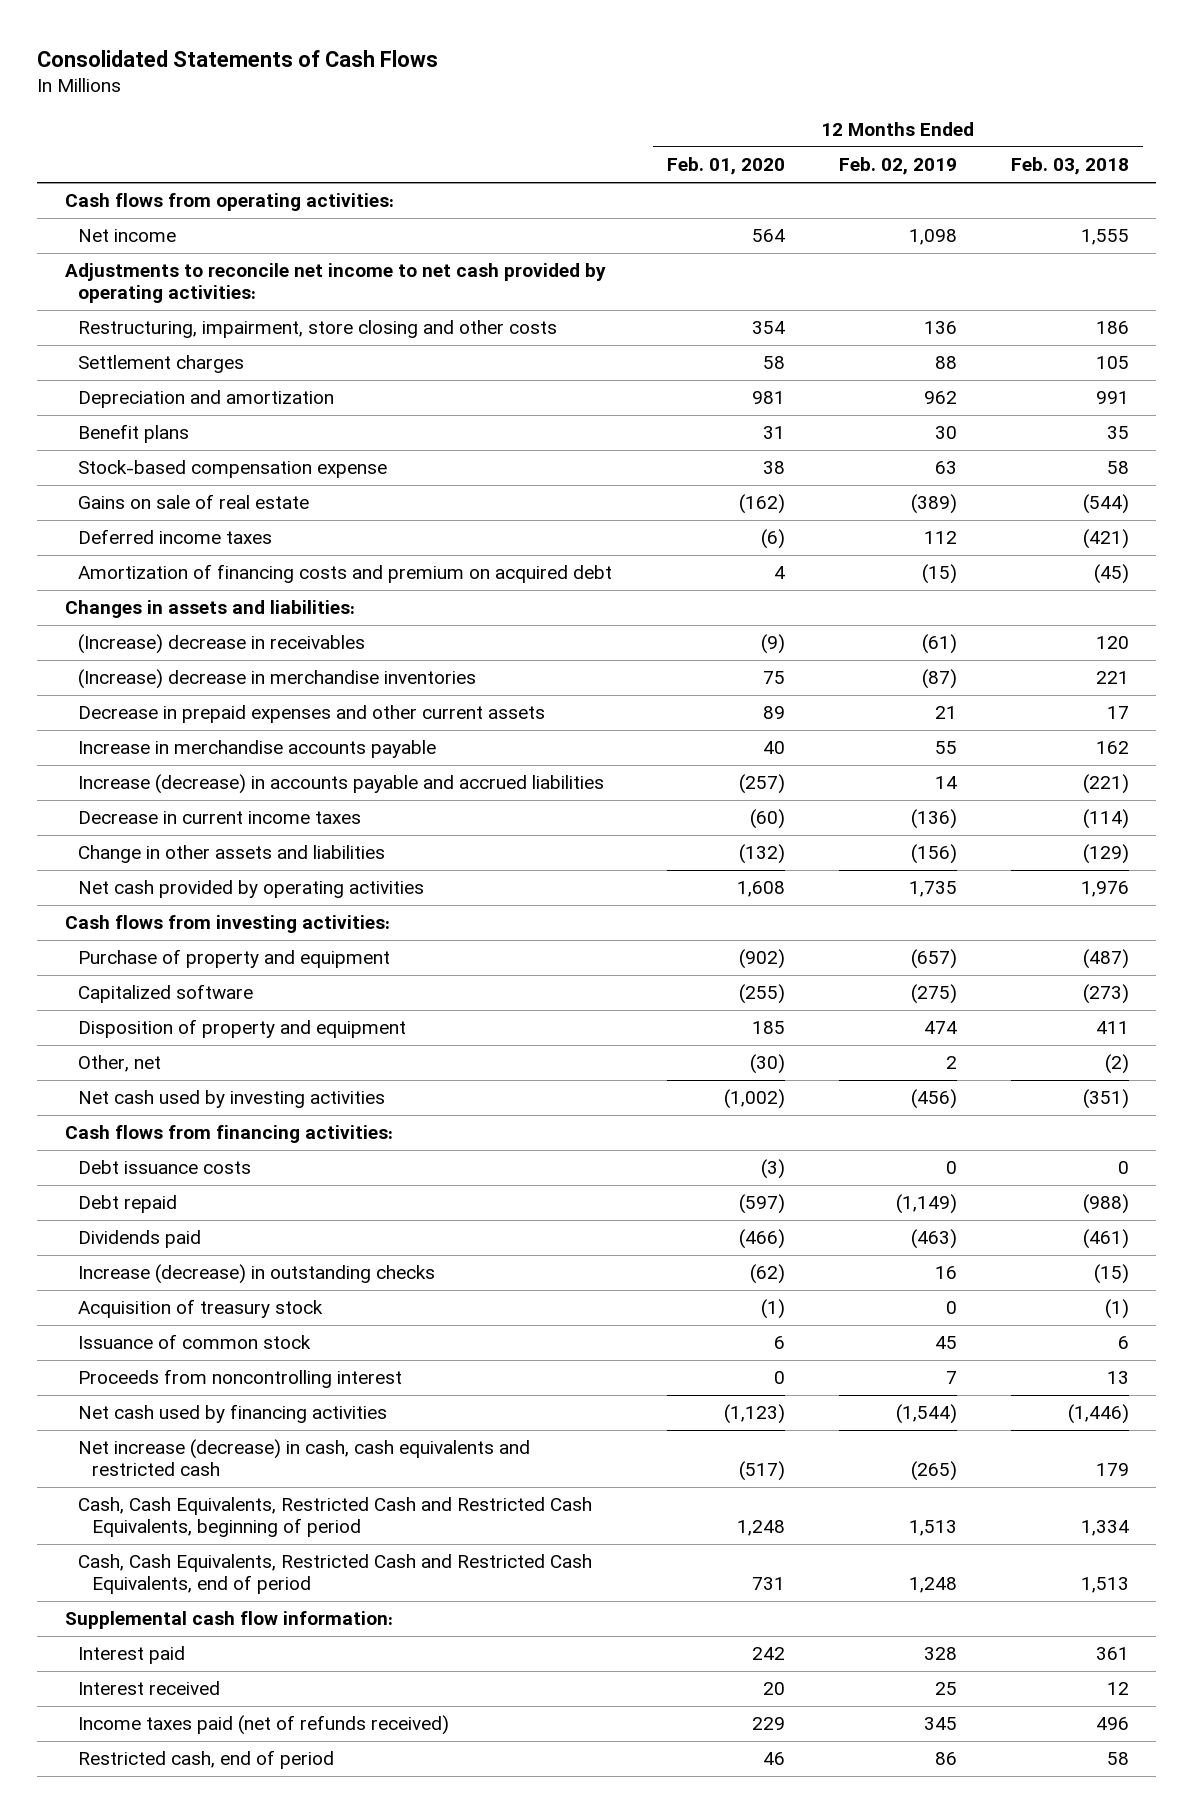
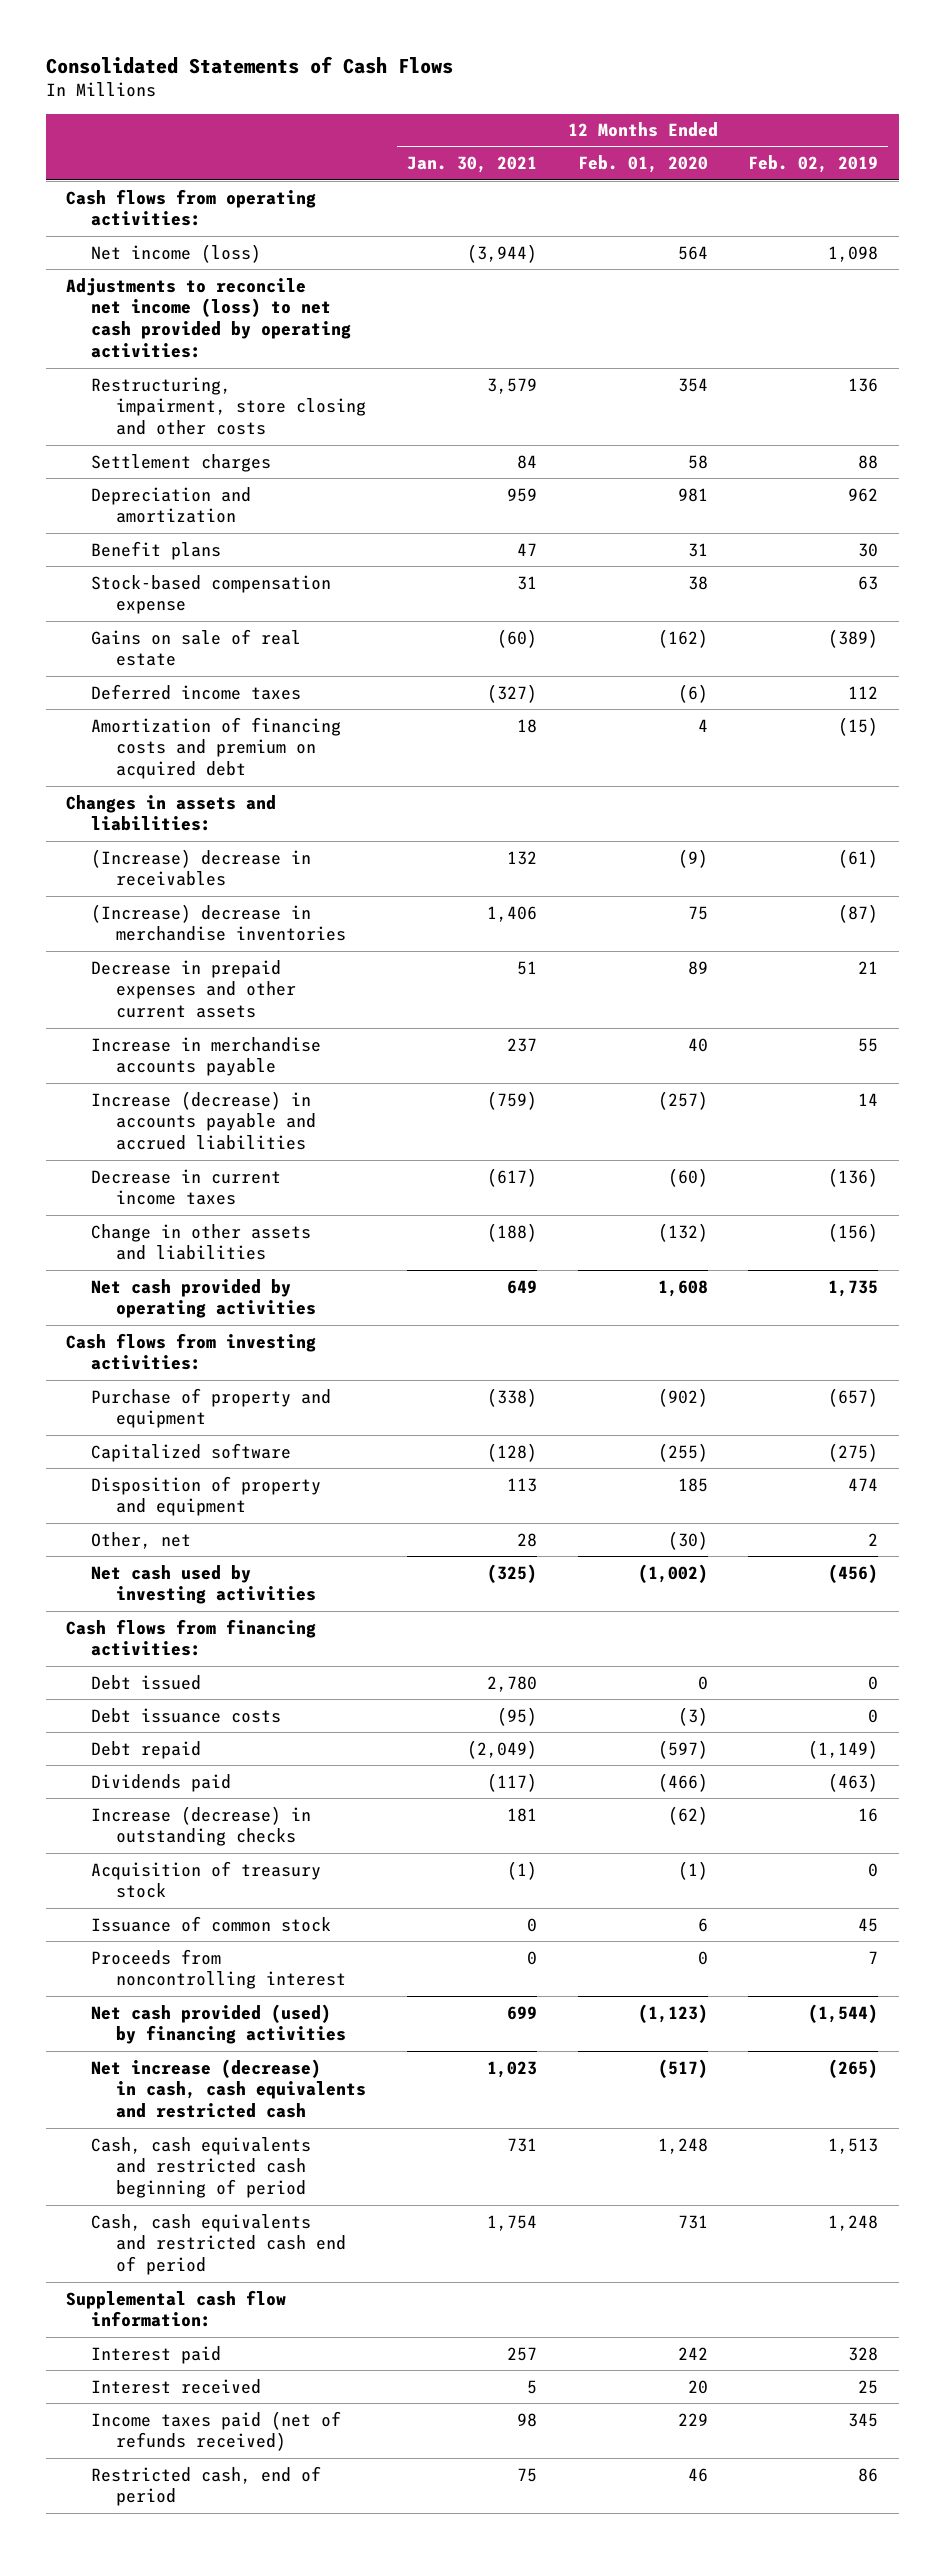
[1011,157,1130,176] Feb. 03, 2018 -> none
none -> [406,156,537,174] Jan. 30, 2021
[78,229,177,243] Net income -> [91,243,262,263] Net income (loss)
[64,263,606,304] Adjustments to reconcile net income to net cash provided by operating activities: -> [66,277,352,359] Adjustments to reconcile net income (loss) to net cash provided by operating activities:
none -> [91,1674,202,1690] Debt issued
[78,1404,388,1424] Net cash used by financing activities -> [91,2003,347,2045] Net cash provided (used) by financing activities
[78,1497,593,1538] Cash, Cash Equivalents, Restricted Cash and Restricted Cash Equivalents, beginning of period -> [91,2136,312,2199] Cash, cash equivalents and restricted cash beginning of period
[78,1554,593,1595] Cash, Cash Equivalents, Restricted Cash and Restricted Cash Equivalents, end of period -> [91,2213,347,2276] Cash, cash equivalents and restricted cash end of period

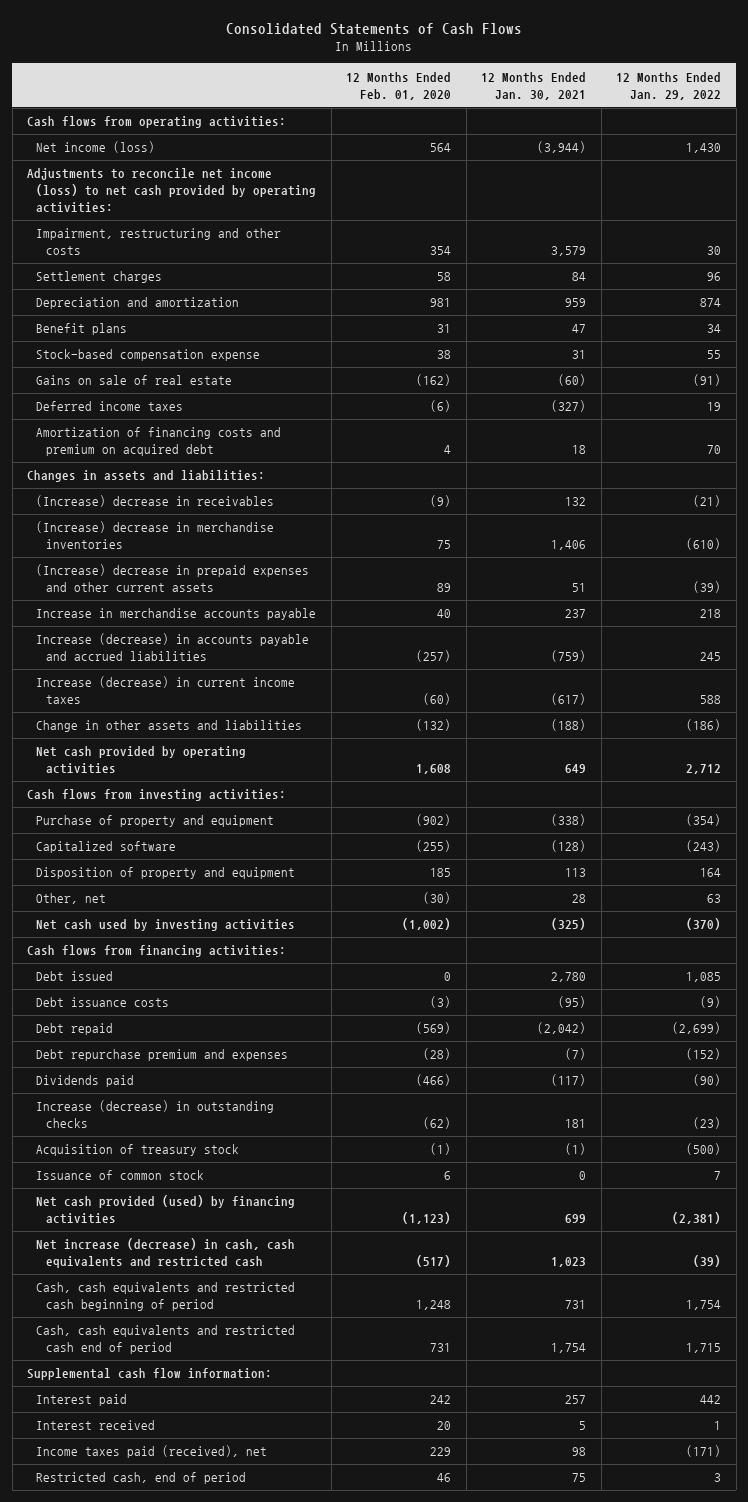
[748,155,879,174] Feb. 02, 2019 -> none
none -> [616,71,722,100] 12 Months Ended Jan. 29, 2022
[91,376,367,436] Restructuring, impairment, store closing and other costs -> [36,228,282,256] Impairment, restructuring and other costs
[91,959,297,1019] Decrease in prepaid expenses and other current assets -> [36,564,310,593] (Increase) decrease in prepaid expenses and other current assets
[91,1168,282,1206] Decrease in current income taxes -> [36,676,296,705] Increase (decrease) in current income taxes
[466,1739,537,1759] (2,049) -> [537,1022,587,1035] (2,042)
[657,1739,708,1759] (597) -> [416,1022,452,1035] (569)
none -> [36,1049,289,1062] Debt repurchase premium and expenses
[91,1948,347,1990] Proceeds from noncontrolling interest -> none
[91,2410,342,2452] Income taxes paid (net of refunds received) -> [36,1445,268,1459] Income taxes paid (received), net

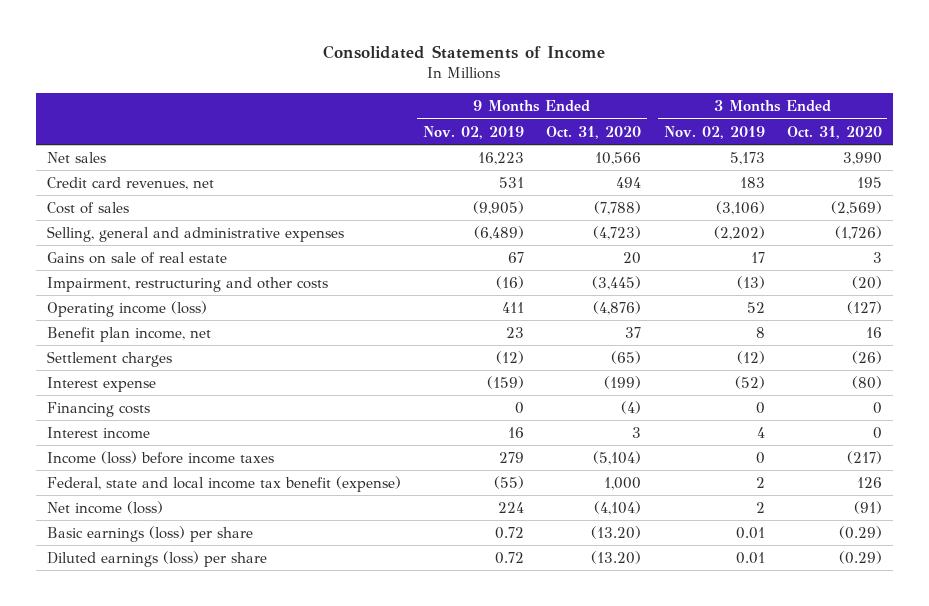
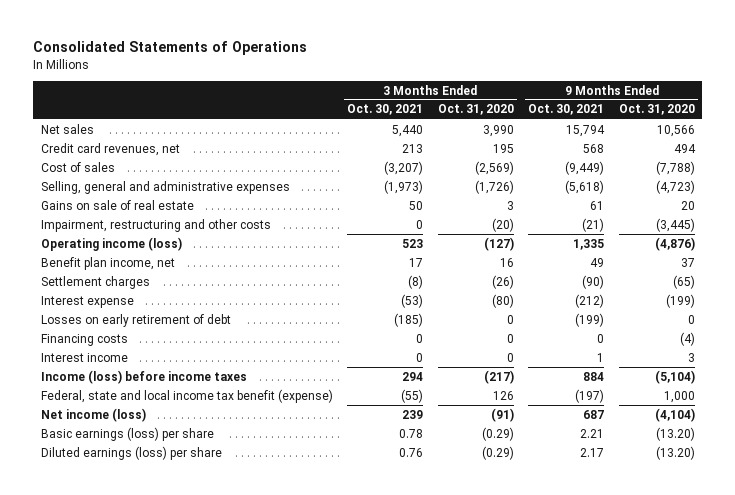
[323,45,606,60] Consolidated Statements of Income -> [33,41,308,56] Consolidated Statements of Operations
[422,125,524,139] Nov. 02, 2019 -> none
[663,125,765,139] Nov. 02, 2019 -> none
none -> [347,104,424,116] Oct. 30, 2021
none -> [528,104,605,116] Oct. 30, 2021
none -> [40,313,231,327] Losses on early retirement of debt

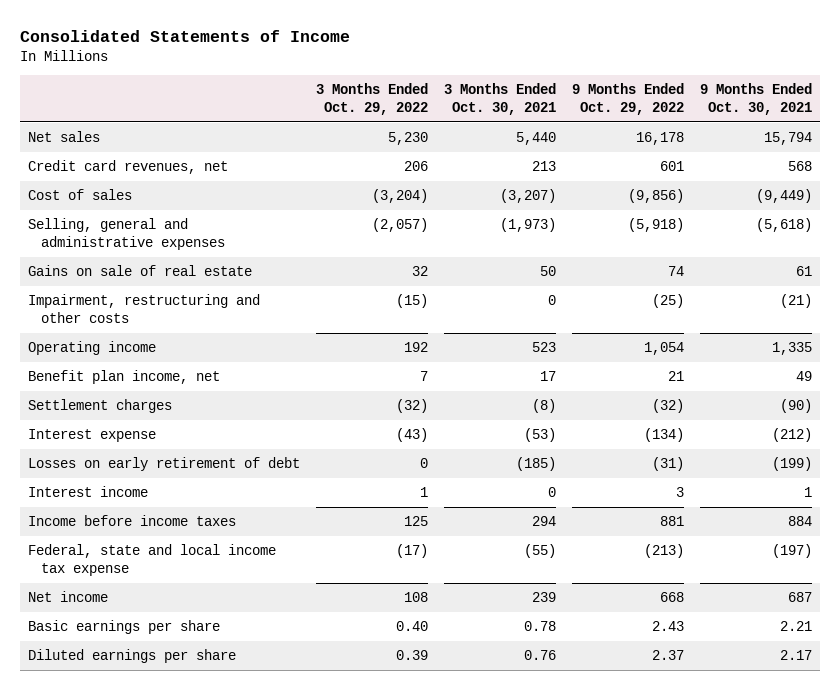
[33,41,308,56] Consolidated Statements of Operations -> [19,29,350,42] Consolidated Statements of Income
[437,104,514,116] Oct. 31, 2020 -> none
[618,104,695,116] Oct. 31, 2020 -> none
none -> [315,83,428,116] 3 Months Ended Oct. 29, 2022
none -> [571,83,684,116] 9 Months Ended Oct. 29, 2022
[40,236,182,251] Operating income (loss) -> [27,341,156,356] Operating income
[40,333,128,346] Financing costs -> none
[40,369,247,384] Income (loss) before income taxes -> [27,515,236,527] Income before income taxes
[40,388,333,403] Federal, state and local income tax benefit (expense) -> [27,544,276,576] Federal, state and local income tax expense
[40,407,146,422] Net income (loss) -> [27,591,108,603] Net income
[40,426,214,441] Basic earnings (loss) per share -> [27,620,220,635] Basic earnings per share
[40,445,222,460] Diluted earnings (loss) per share -> [27,649,236,664] Diluted earnings per share

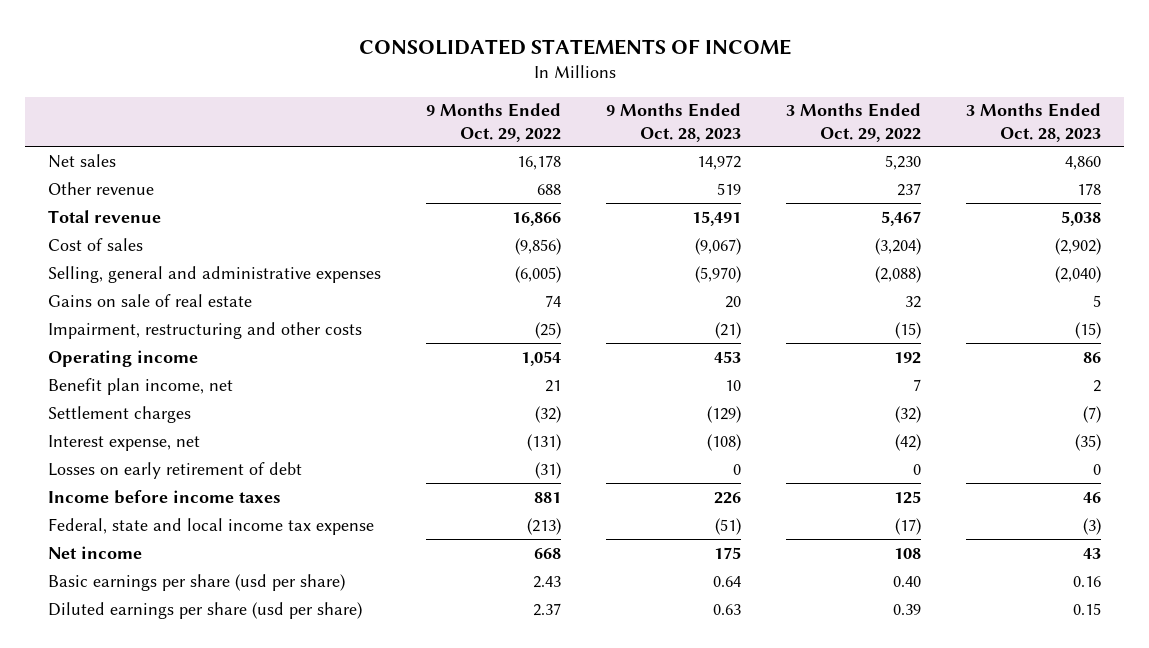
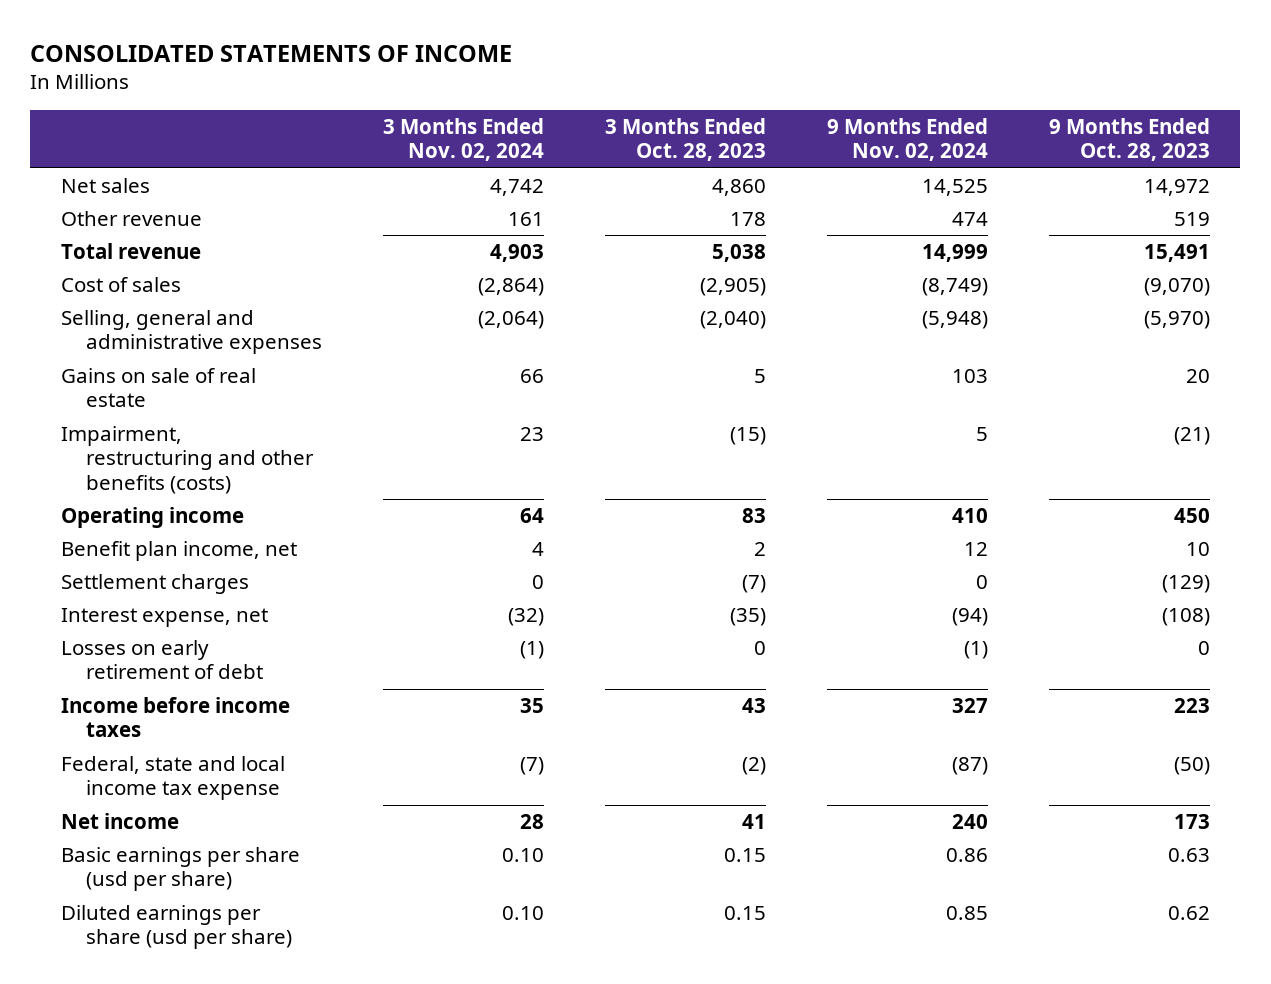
[426,103,562,142] 9 Months Ended Oct. 29, 2022 -> none
[786,103,922,142] 3 Months Ended Oct. 29, 2022 -> none
none -> [383,117,545,162] 3 Months Ended Nov. 02, 2024
none -> [827,117,989,162] 9 Months Ended Nov. 02, 2024
[695,237,742,255] (9,067) -> [1143,277,1210,296] (9,070)
[1055,237,1102,255] (2,902) -> [700,277,767,296] (2,905)
[48,321,363,339] Impairment, restructuring and other costs -> [60,425,315,494] Impairment, restructuring and other benefits (costs)
[714,350,742,363] 453 -> [1173,507,1210,523] 450
[1083,351,1102,363] 86 -> [742,507,767,523] 83
[714,491,742,504] 226 -> [1173,697,1210,713] 223
[1083,491,1102,503] 46 -> [742,697,767,713] 43
[715,517,742,535] (51) -> [1173,756,1210,775] (50)
[1083,517,1102,535] (3) -> [742,756,767,775] (2)
[714,546,742,559] 175 -> [1173,813,1210,829] 173
[1083,547,1102,559] 43 -> [742,813,767,829] 41
[713,575,742,587] 0.64 -> [1167,847,1210,862] 0.63
[1073,575,1102,587] 0.16 -> [724,847,767,862] 0.15
[713,603,742,615] 0.63 -> [1167,905,1210,920] 0.62

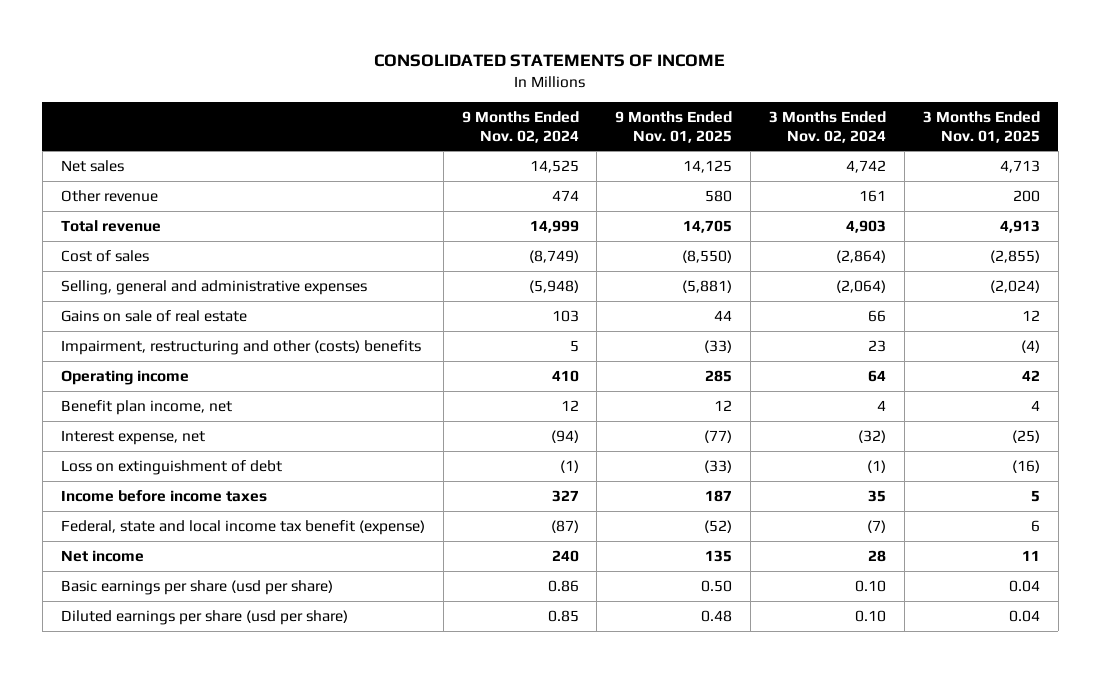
[605,117,767,162] 3 Months Ended Oct. 28, 2023 -> none
[1048,117,1210,162] 9 Months Ended Oct. 28, 2023 -> none
none -> [615,111,733,143] 9 Months Ended Nov. 01, 2025
none -> [922,111,1040,143] 3 Months Ended Nov. 01, 2025
[60,425,315,494] Impairment, restructuring and other benefits (costs) -> [60,339,421,355] Impairment, restructuring and other (costs) benefits
[60,573,249,594] Settlement charges -> none
[60,639,264,680] Losses on early retirement of debt -> [60,459,282,475] Loss on extinguishment of debt
[60,755,285,801] Federal, state and local income tax expense -> [60,519,425,535] Federal, state and local income tax benefit (expense)

